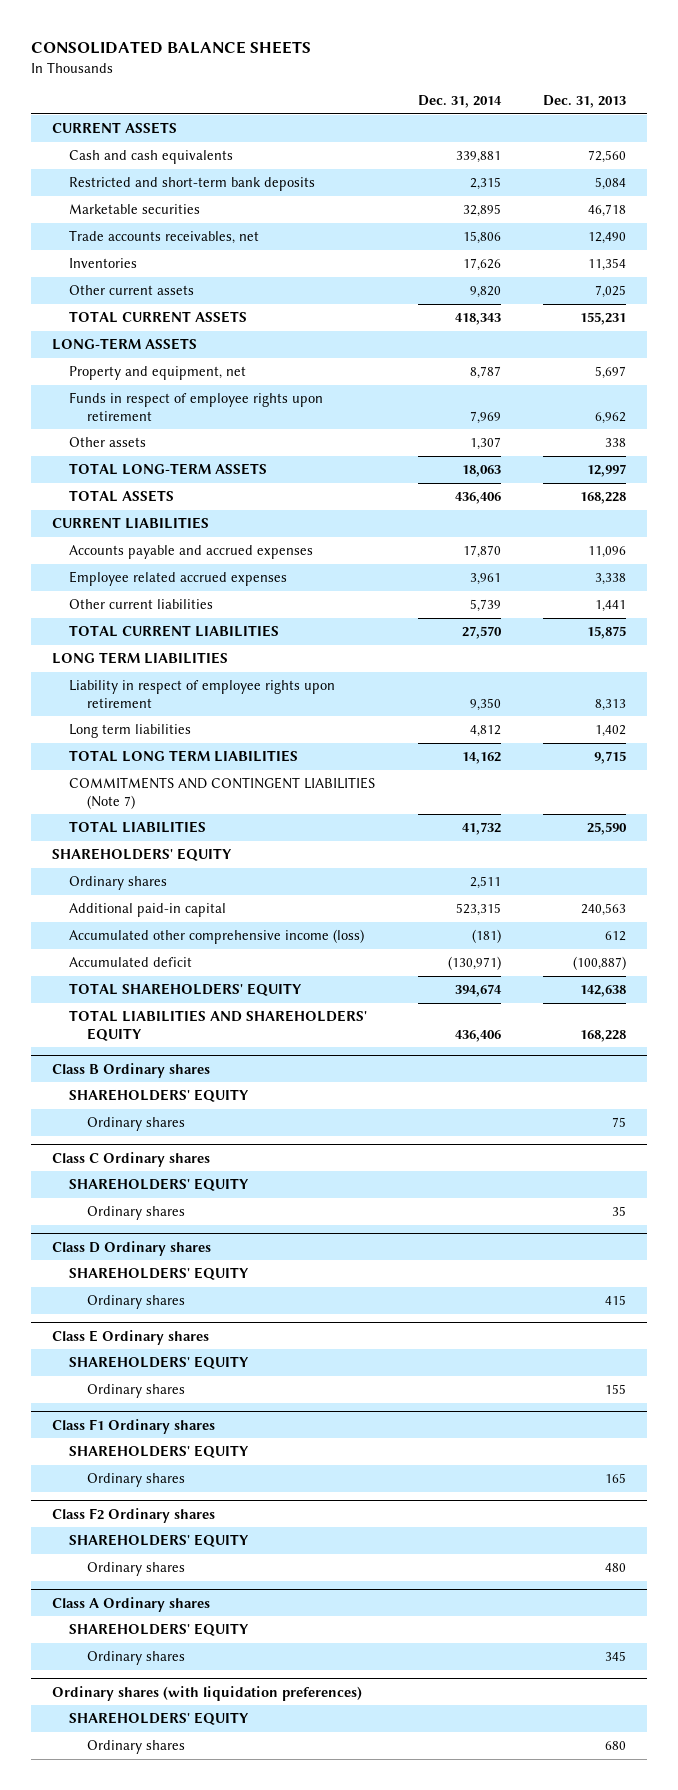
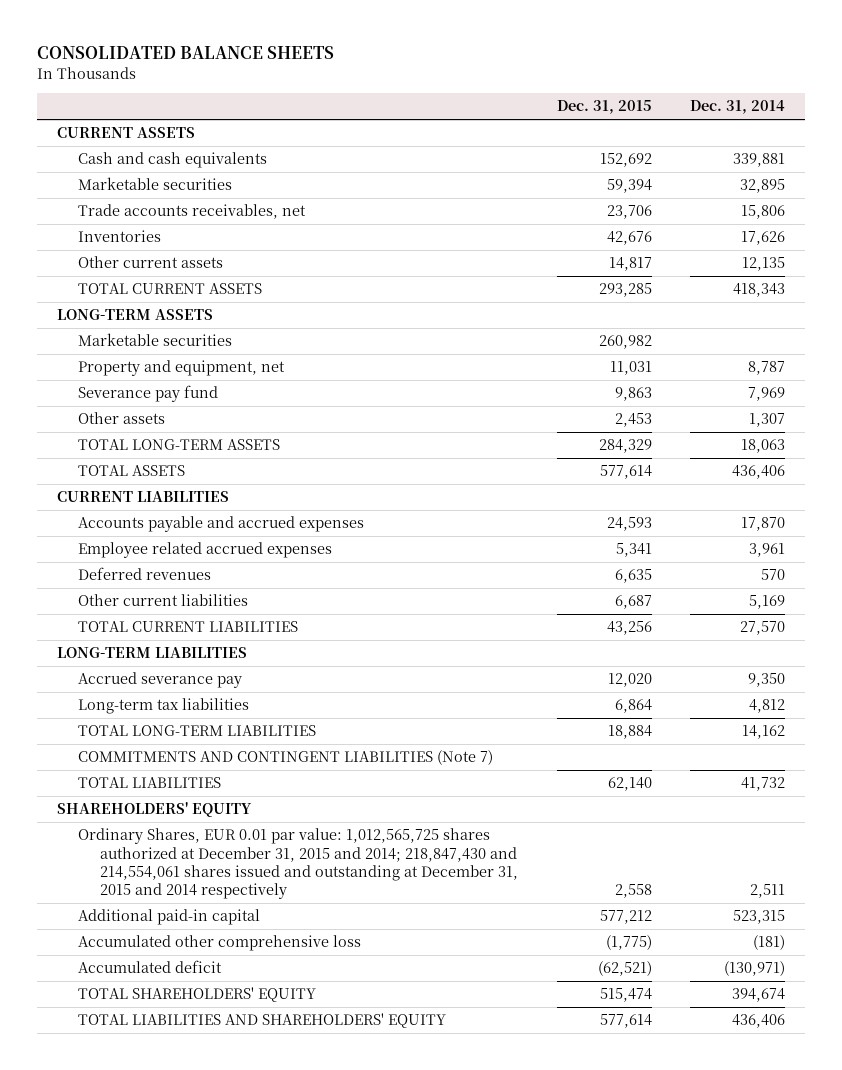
[542,95,626,109] Dec. 31, 2013 -> none
none -> [556,100,652,115] Dec. 31, 2015
[69,176,316,191] Restricted and short-term bank deposits -> none
[469,285,501,298] 9,820 -> [742,257,786,272] 12,135
none -> [78,333,233,347] Marketable securities
[69,391,324,421] Funds in respect of employee rights upon retirement -> [78,385,219,403] Severance pay fund
none -> [78,567,212,581] Deferred revenues
[469,598,501,612] 5,739 -> [749,595,786,610] 5,169
[52,651,229,664] LONG TERM LIABILITIES -> [56,647,247,659] LONG-TERM LIABILITIES
[69,679,336,708] Liability in respect of employee rights upon retirement -> [78,672,243,689] Accrued severance pay
[69,723,192,738] Long term liabilities -> [78,698,250,715] Long-term tax liabilities
[69,749,299,762] TOTAL LONG TERM LIABILITIES -> [78,725,317,737] TOTAL LONG-TERM LIABILITIES
[69,875,168,890] Ordinary shares -> [78,828,518,900] Ordinary Shares, EUR 0.01 par value: 1,012,565,725 shares authorized at December 31, 2015 and 2014; 218,847,430 and 214,554,061 shares issued and outstanding at December 31, 2015 and 2014 respectively
[69,928,365,944] Accumulated other comprehensive income (loss) -> [78,935,362,952] Accumulated other comprehensive loss
[52,1062,211,1078] Class B Ordinary shares -> none
[69,1088,250,1102] SHAREHOLDERS' EQUITY -> none
[86,1116,185,1131] Ordinary shares -> none
[52,1151,211,1167] Class C Ordinary shares -> none
[69,1177,250,1191] SHAREHOLDERS' EQUITY -> none
[86,1205,185,1220] Ordinary shares -> none
[52,1240,212,1256] Class D Ordinary shares -> none
[69,1266,250,1280] SHAREHOLDERS' EQUITY -> none
[86,1294,185,1309] Ordinary shares -> none
[52,1329,210,1345] Class E Ordinary shares -> none
[69,1355,250,1369] SHAREHOLDERS' EQUITY -> none
[86,1383,185,1398] Ordinary shares -> none
[52,1418,216,1434] Class F1 Ordinary shares -> none
[69,1444,250,1458] SHAREHOLDERS' EQUITY -> none
[86,1472,185,1487] Ordinary shares -> none
[52,1507,216,1523] Class F2 Ordinary shares -> none
[69,1533,250,1547] SHAREHOLDERS' EQUITY -> none
[86,1561,185,1576] Ordinary shares -> none
[52,1596,211,1612] Class A Ordinary shares -> none
[69,1622,250,1636] SHAREHOLDERS' EQUITY -> none
[86,1650,185,1665] Ordinary shares -> none
[52,1685,363,1701] Ordinary shares (with liquidation preferences) -> none
[69,1711,250,1725] SHAREHOLDERS' EQUITY -> none
[86,1739,185,1754] Ordinary shares -> none

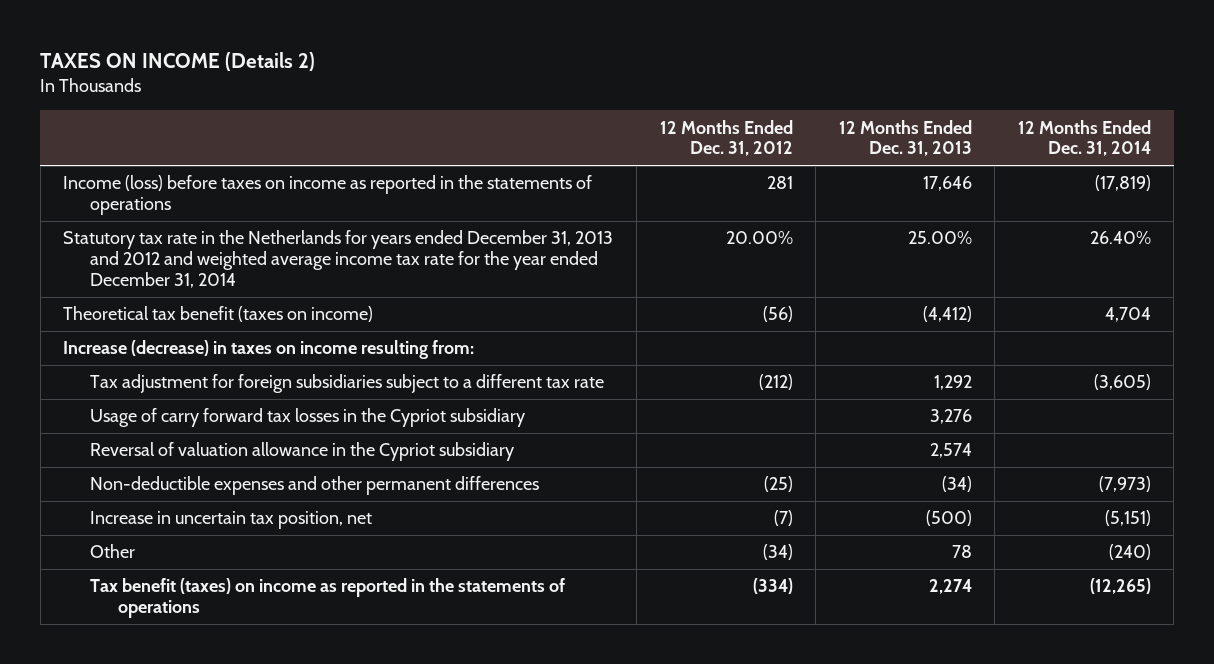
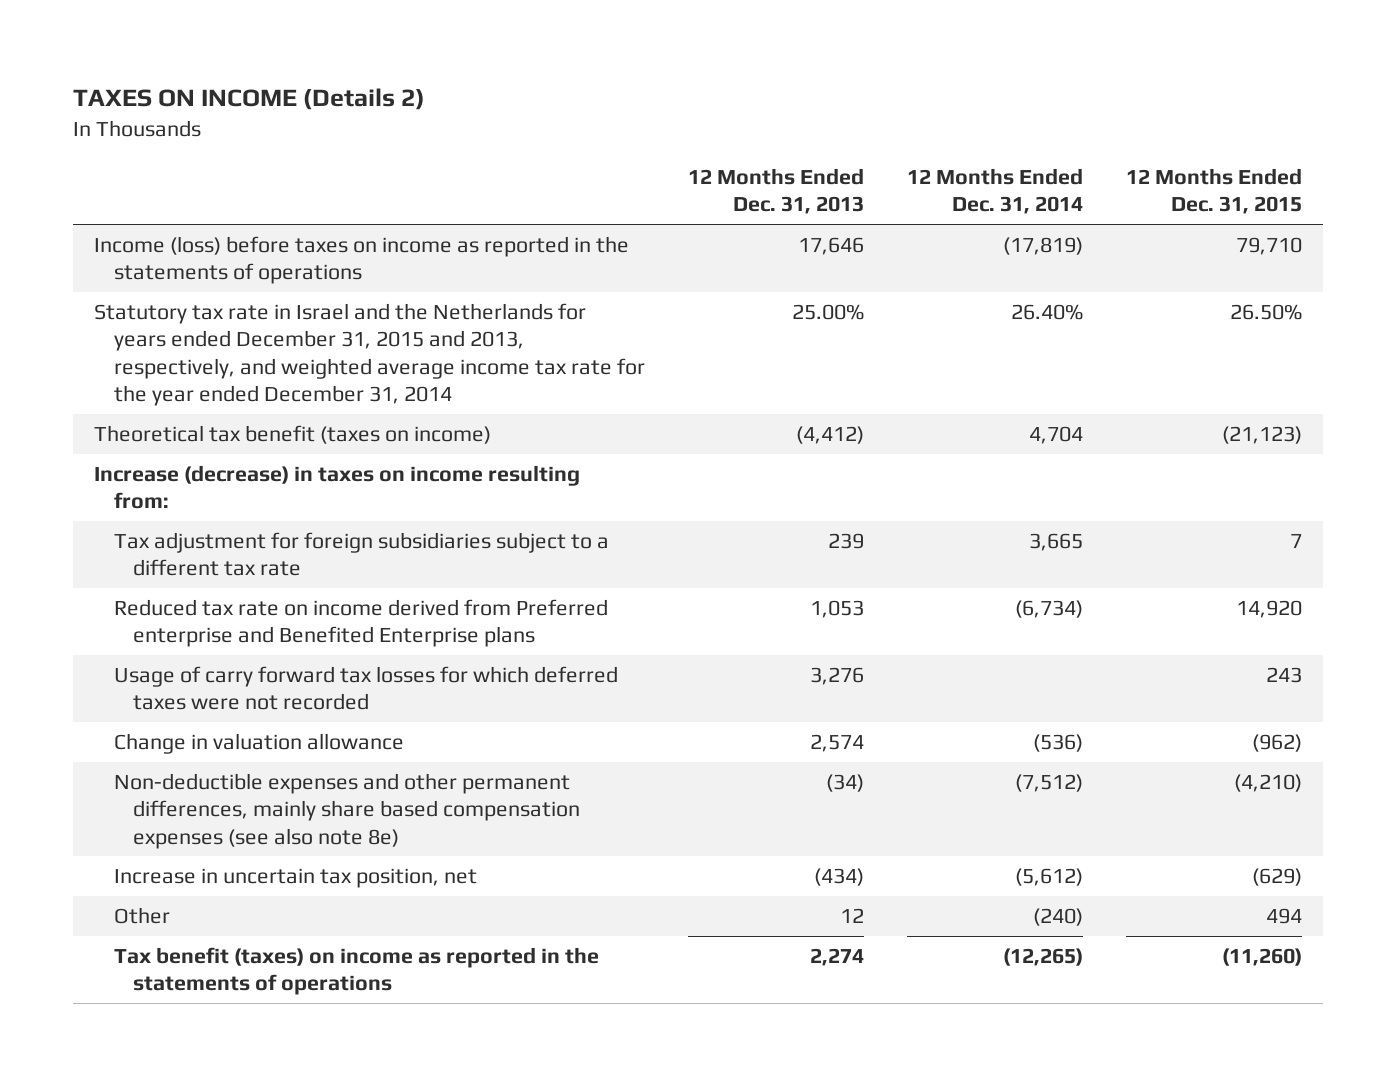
[659,119,793,157] 12 Months Ended Dec. 31, 2012 -> none
none -> [1125,167,1302,215] 12 Months Ended Dec. 31, 2015
[63,230,614,288] Statutory tax rate in the Netherlands for years ended December 31, 2013 and 2012 and weighted average income tax rate for the year ended December 31, 2014 -> [94,302,645,406] Statutory tax rate in Israel and the Netherlands for years ended December 31, 2015 and 2013, respectively, and weighted average income tax rate for the year ended December 31, 2014
[90,442,515,462] Reversal of valuation allowance in the Cypriot subsidiary -> none
[933,375,972,391] 1,292 -> [827,532,864,549] 239
[1093,374,1151,391] (3,605) -> [1028,532,1083,551] 3,665
none -> [113,598,608,648] Reduced tax rate on income derived from Preferred enterprise and Benefited Enterprise plans
[90,408,526,428] Usage of carry forward tax losses in the Cypriot subsidiary -> [113,665,618,711] Usage of carry forward tax losses for which deferred taxes were not recorded
none -> [113,732,404,754] Change in valuation allowance
[90,476,540,496] Non-deductible expenses and other permanent differences -> [113,772,580,849] Non-deductible expenses and other permanent differences, mainly share based compensation expenses (see also note 8e)
[1098,476,1151,493] (7,973) -> [1014,773,1083,792] (7,512)
[925,510,972,527] (500) -> [813,867,864,886] (434)
[1104,510,1151,527] (5,151) -> [1014,867,1083,886] (5,612)
[951,545,972,559] 78 -> [839,907,864,923] 12

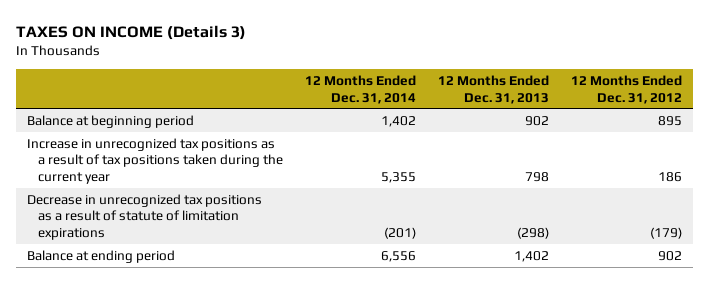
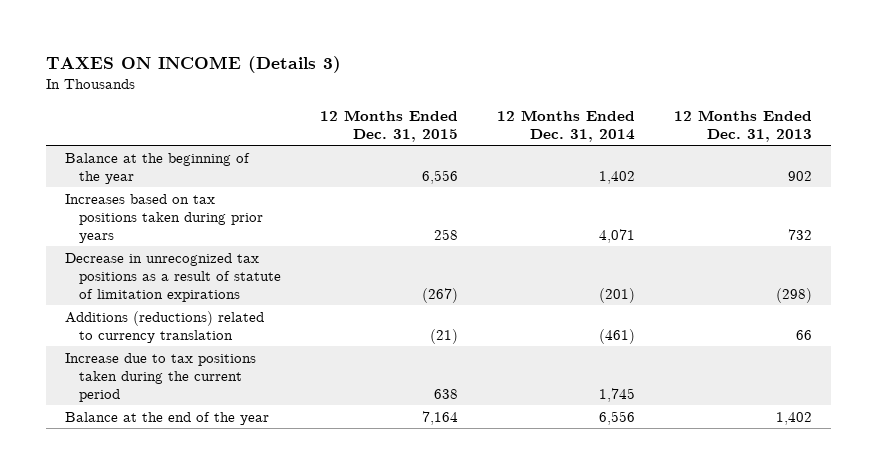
[571,74,683,104] 12 Months Ended Dec. 31, 2012 -> none
none -> [319,109,458,142] 12 Months Ended Dec. 31, 2015
[26,137,283,184] Increase in unrecognized tax positions as a result of tax positions taken during the current year -> none
[26,114,194,128] Balance at beginning period -> [65,152,251,184] Balance at the beginning of the year
none -> [65,193,263,243] Increases based on tax positions taken during prior years
none -> [65,310,265,343] Additions (reductions) related to currency translation
none -> [65,352,257,402] Increase due to tax positions taken during the current period
[26,249,175,263] Balance at ending period -> [65,411,270,425] Balance at the end of the year

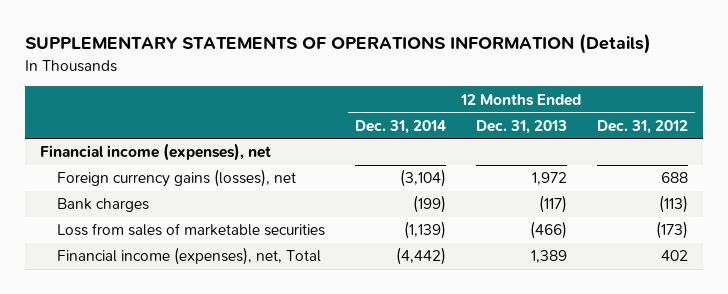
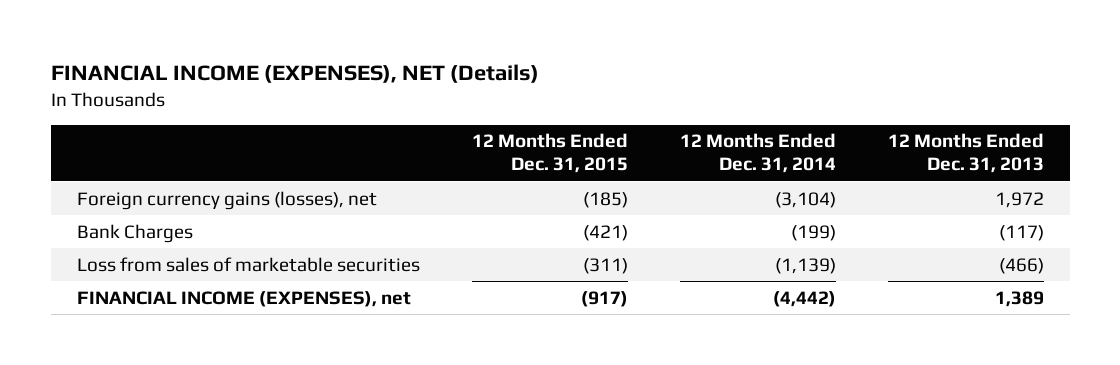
[25,33,652,55] SUPPLEMENTARY STATEMENTS OF OPERATIONS INFORMATION (Details) -> [50,64,539,84] FINANCIAL INCOME (EXPENSES), NET (Details)
[596,119,688,134] Dec. 31, 2012 -> none
none -> [471,133,628,174] 12 Months Ended Dec. 31, 2015
[40,143,272,162] Financial income (expenses), net -> none
[57,198,150,213] Bank charges -> [76,223,193,243] Bank Charges
[57,247,322,266] Financial income (expenses), net, Total -> [76,290,411,307] FINANCIAL INCOME (EXPENSES), net

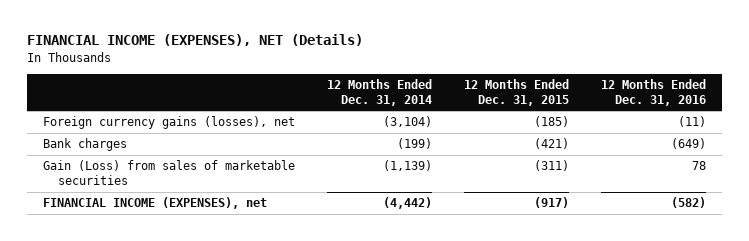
[887,133,1044,174] 12 Months Ended Dec. 31, 2013 -> none
none -> [601,79,707,106] 12 Months Ended Dec. 31, 2016
[76,223,193,243] Bank Charges -> [42,138,127,152] Bank charges
[76,256,420,272] Loss from sales of marketable securities -> [42,160,295,186] Gain (Loss) from sales of marketable securities

